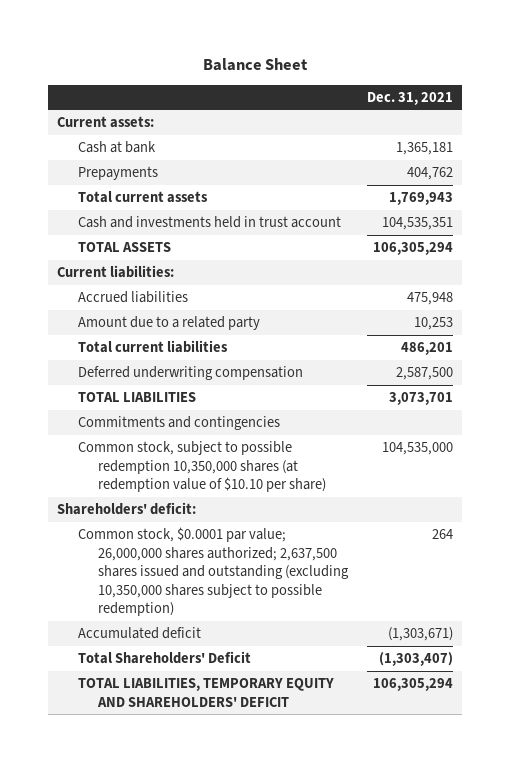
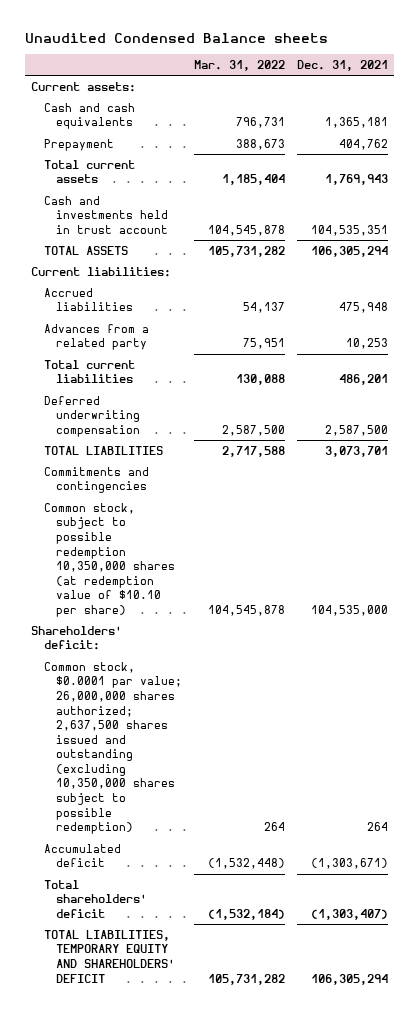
[202,58,308,72] Balance Sheet -> [25,32,329,43] Unaudited Condensed Balance sheets
none -> [194,59,286,71] Mar. 31, 2022
[77,141,156,154] Cash at bank -> [43,102,135,130] Cash and cash equivalents
[77,166,158,181] Prepayments -> [43,138,114,151] Prepayment
[77,316,260,331] Amount due to a related party -> [43,323,149,351] Advances from a related party
[77,651,251,665] Total Shareholders' Deficit -> [43,879,148,919] Total shareholders' deficit

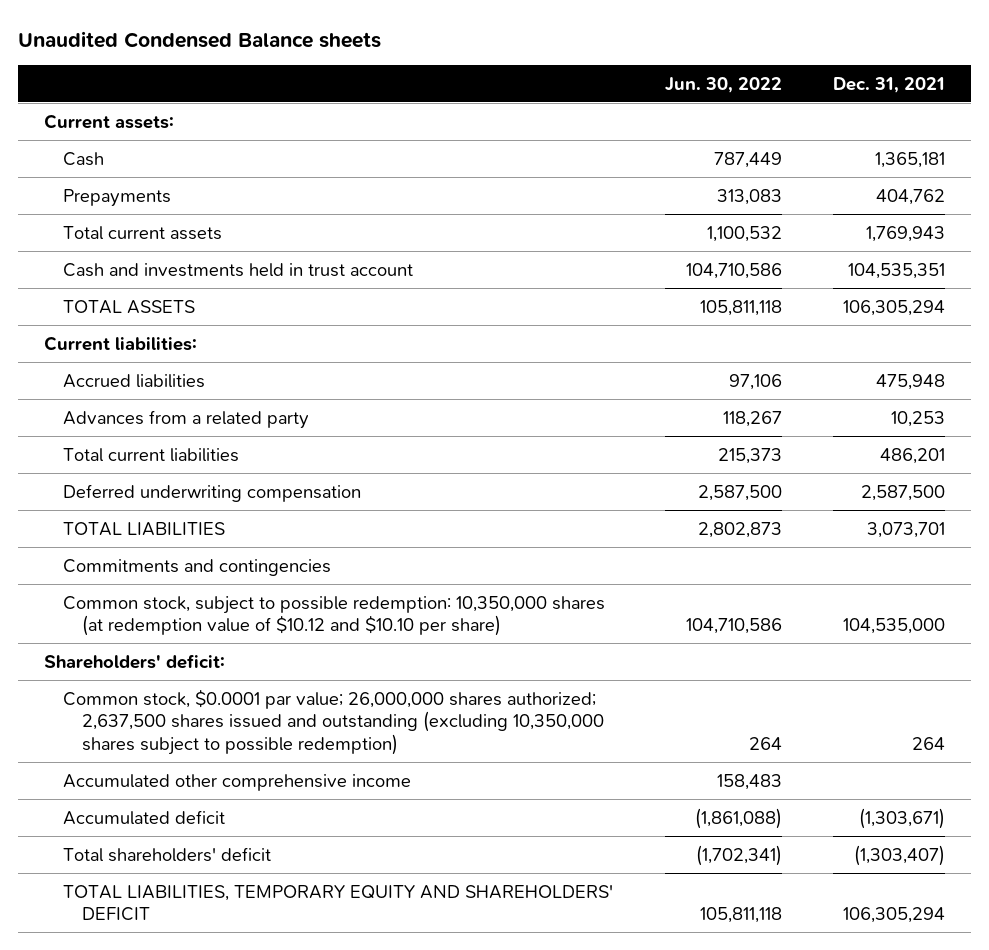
[194,59,286,71] Mar. 31, 2022 -> none
none -> [664,76,782,93] Jun. 30, 2022
[43,102,135,130] Cash and cash equivalents -> [63,151,105,166] Cash
[43,138,114,151] Prepayment -> [63,188,172,207] Prepayments
[43,502,176,617] Common stock, subject to possible redemption 10,350,000 shares (at redemption value of $10.10 per share) -> [63,595,606,637] Common stock, subject to possible redemption: 10,350,000 shares (at redemption value of $10.12 and $10.10 per share)
none -> [63,773,412,791] Accumulated other comprehensive income

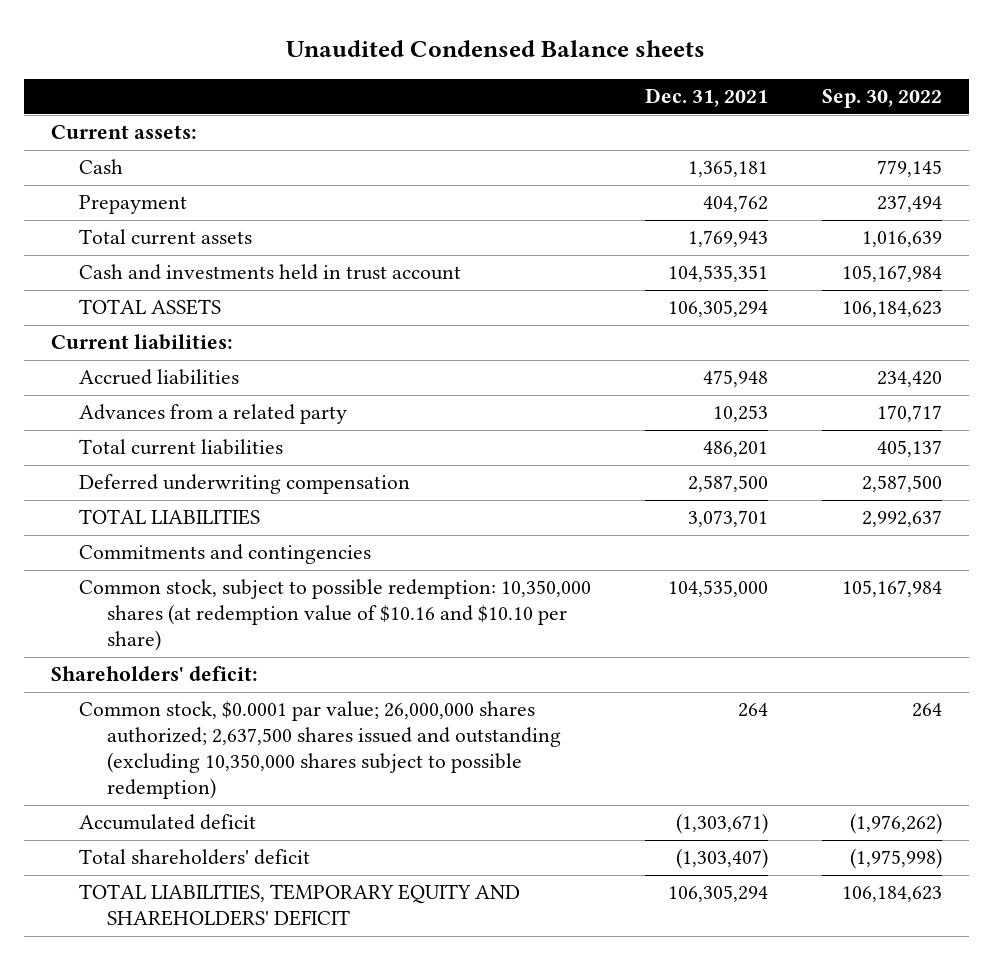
[664,76,782,93] Jun. 30, 2022 -> none
none -> [822,89,943,109] Sep. 30, 2022
[63,188,172,207] Prepayments -> [78,195,187,215] Prepayment
[63,595,606,637] Common stock, subject to possible redemption: 10,350,000 shares (at redemption value of $10.12 and $10.10 per share) -> [78,579,591,652] Common stock, subject to possible redemption: 10,350,000 shares (at redemption value of $10.16 and $10.10 per share)
[63,773,412,791] Accumulated other comprehensive income -> none

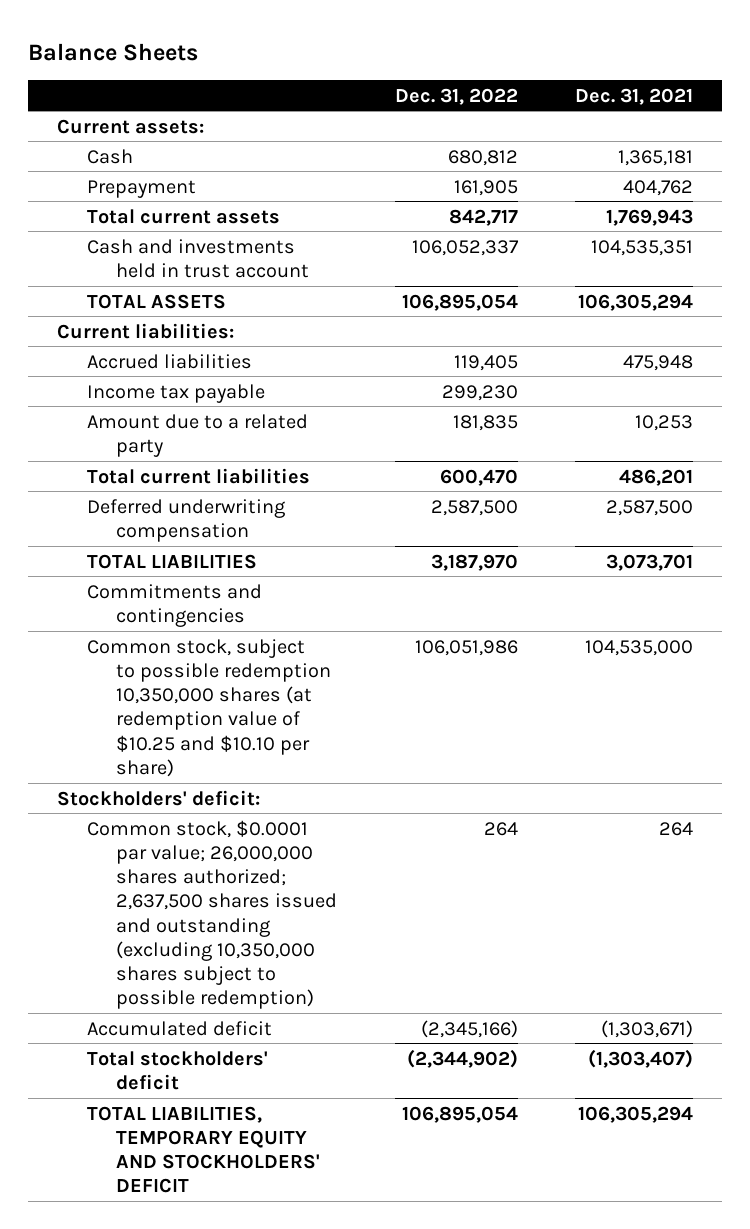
[286,40,706,58] Unaudited Condensed Balance sheets -> [28,42,199,61] Balance Sheets
[822,89,943,109] Sep. 30, 2022 -> none
none -> [394,87,518,105] Dec. 31, 2022
none -> [86,383,265,403] Income tax payable
[78,404,347,425] Advances from a related party -> [86,413,308,457] Amount due to a related party
[78,579,591,652] Common stock, subject to possible redemption: 10,350,000 shares (at redemption value of $10.16 and $10.10 per share) -> [86,638,332,777] Common stock, subject to possible redemption 10,350,000 shares (at redemption value of $10.25 and $10.10 per share)
[50,666,258,682] Shareholders' deficit: -> [57,789,261,806] Stockholders' deficit:
[78,849,310,866] Total shareholders' deficit -> [86,1050,268,1090] Total stockholders' deficit
[78,884,520,927] TOTAL LIABILITIES, TEMPORARY EQUITY AND SHAREHOLDERS' DEFICIT -> [86,1105,321,1194] TOTAL LIABILITIES, TEMPORARY EQUITY AND STOCKHOLDERS' DEFICIT

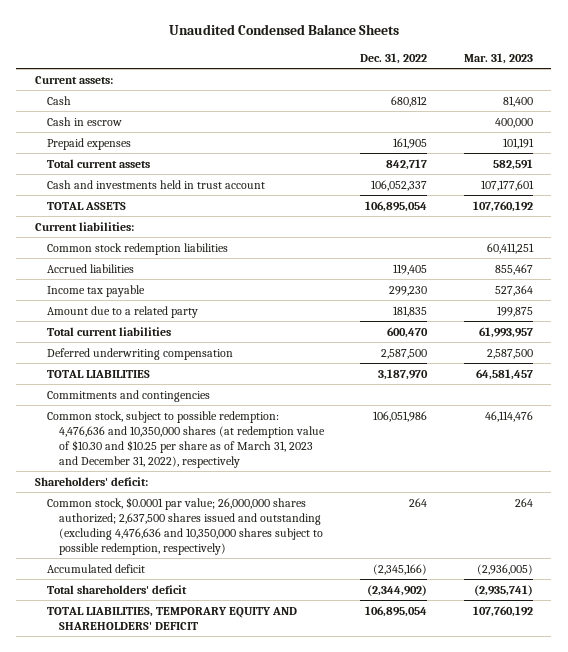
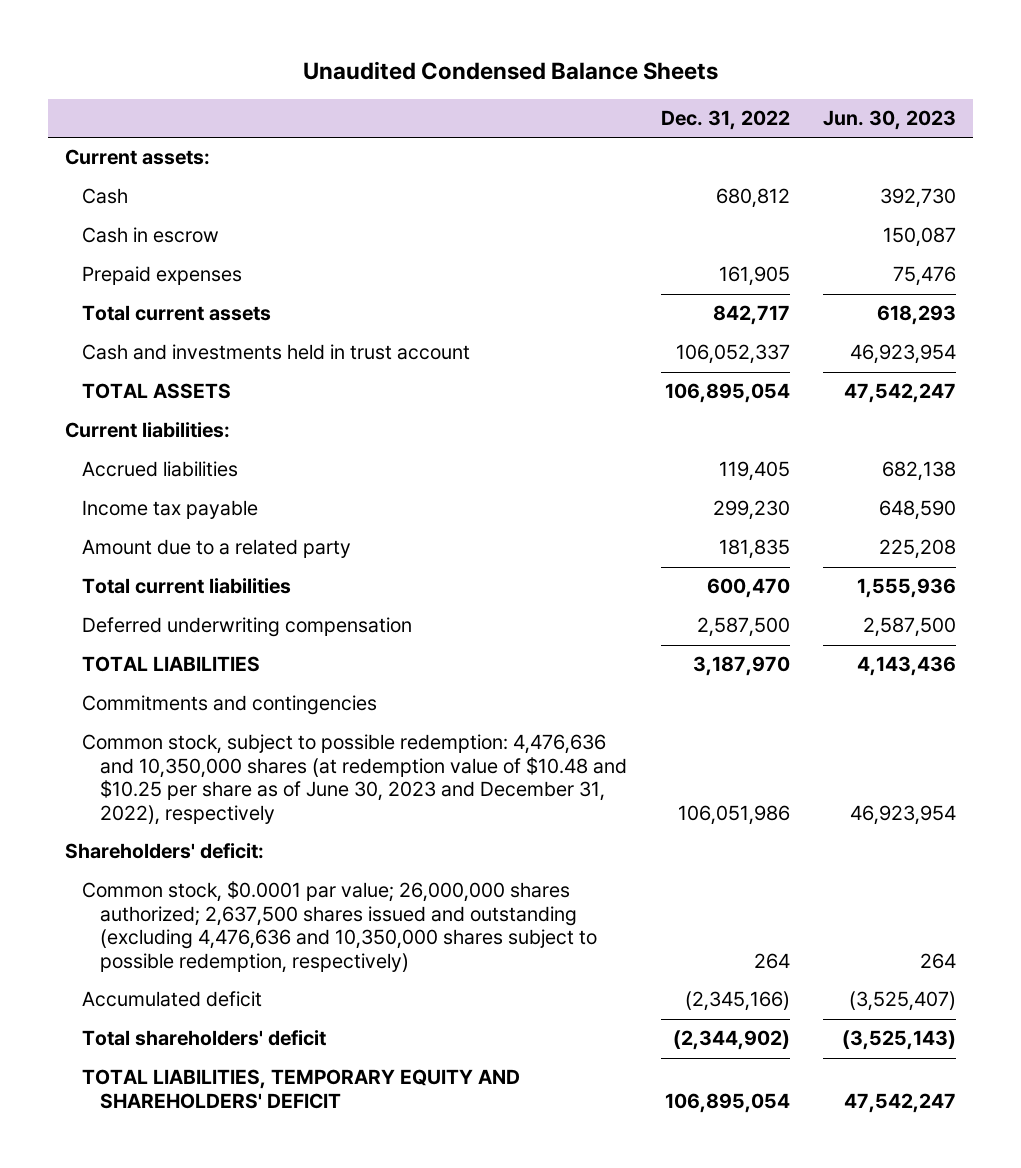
[464,53,534,65] Mar. 31, 2023 -> none
none -> [823,109,957,130] Jun. 30, 2023
[46,242,228,255] Common stock redemption liabilities -> none
[46,410,325,468] Common stock, subject to possible redemption: 4,476,636 and 10,350,000 shares (at redemption value of $10.30 and $10.25 per share as of March 31, 2023 and December 31, 2022), respectively -> [82,734,627,825] Common stock, subject to possible redemption: 4,476,636 and 10,350,000 shares (at redemption value of $10.48 and $10.25 per share as of June 30, 2023 and December 31, 2022), respectively

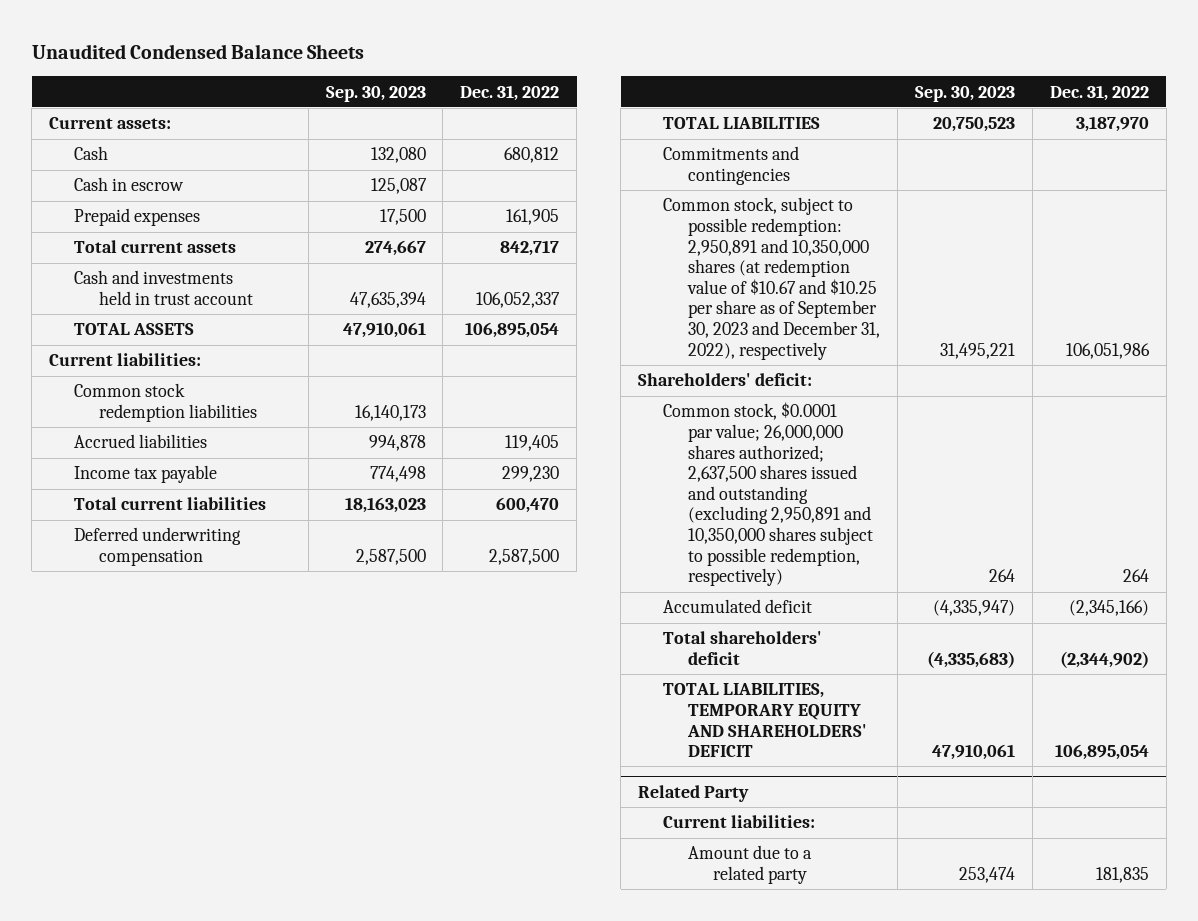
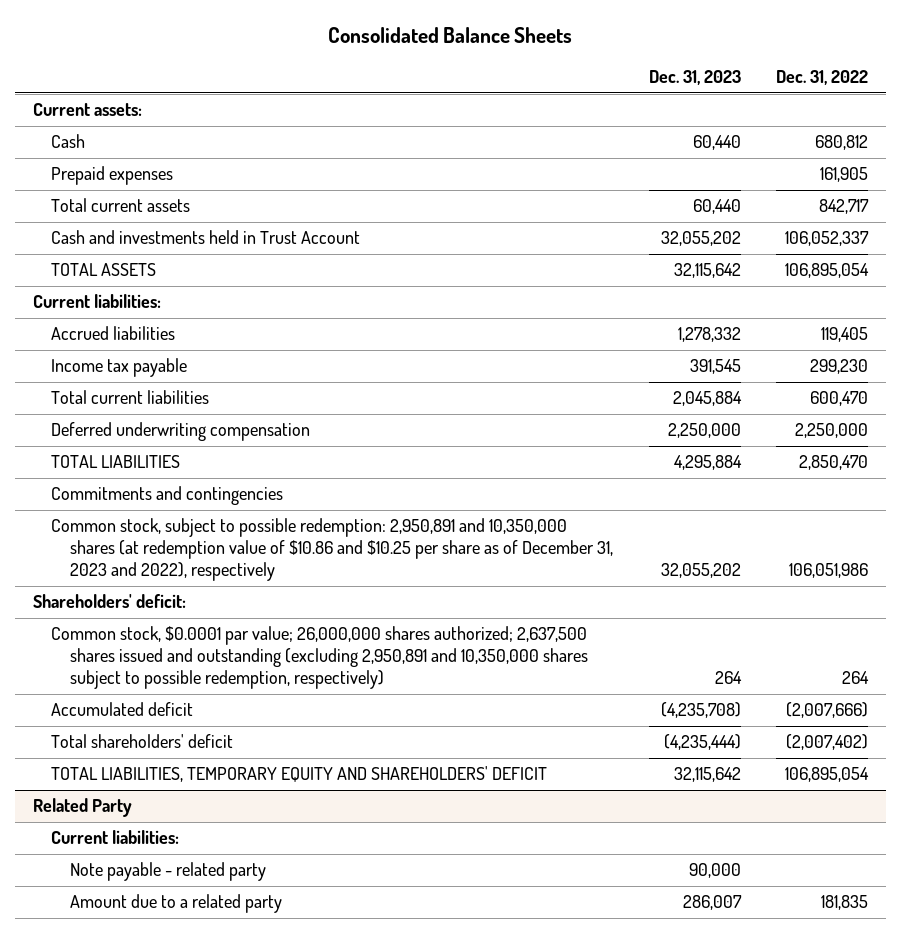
[31,43,364,59] Unaudited Condensed Balance Sheets -> [328,26,573,43] Consolidated Balance Sheets
[325,85,426,102] Sep. 30, 2023 -> none
none -> [648,70,741,86] Dec. 31, 2023
[73,177,184,192] Cash in escrow -> none
[73,270,253,305] Cash and investments held in trust account -> [51,230,361,245] Cash and investments held in Trust Account
[73,383,257,422] Common stock redemption liabilities -> none
[489,548,560,565] 2,587,500 -> [795,423,869,439] 2,250,000
[1075,116,1149,133] 3,187,970 -> [799,455,869,471] 2,850,470
[663,197,880,360] Common stock, subject to possible redemption: 2,950,891 and 10,350,000 shares (at redemption value of $10.67 and $10.25 per share as of September 30, 2023 and December 31, 2022), respectively -> [51,518,614,582] Common stock, subject to possible redemption: 2,950,891 and 10,350,000 shares (at redemption value of $10.86 and $10.25 per share as of December 31, 2023 and 2022), respectively
[1068,600,1149,617] (2,345,166) -> [786,702,869,719] (2,007,666)
[1059,650,1149,668] (2,344,902) -> [786,734,869,751] (2,007,402)
none -> [70,862,267,882] Note payable - related party

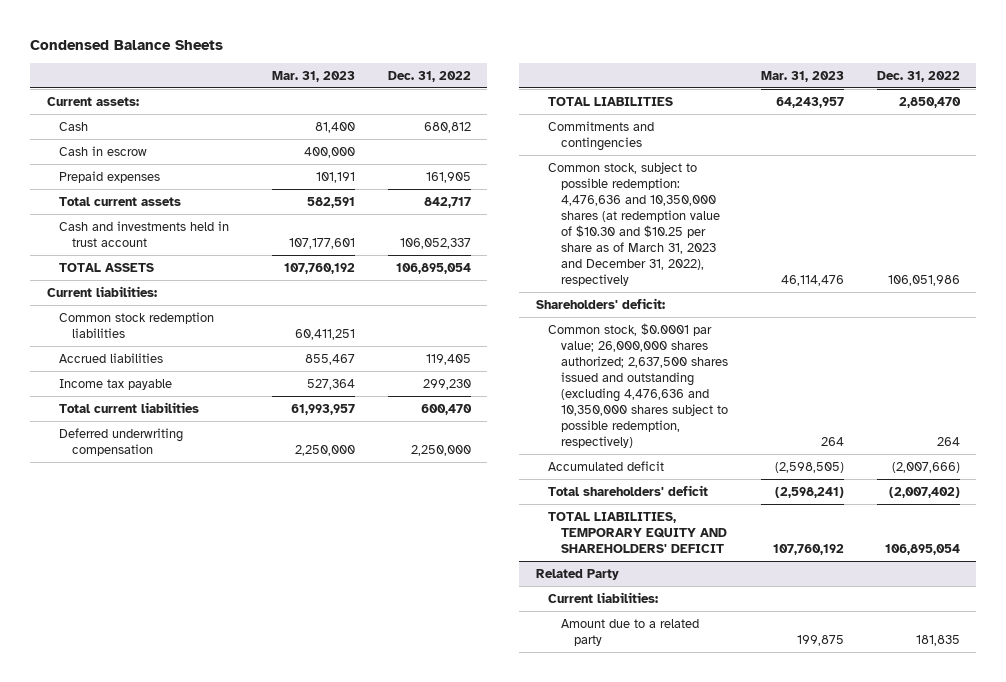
[328,26,573,43] Consolidated Balance Sheets -> [30,40,224,51] Condensed Balance Sheets
[648,70,741,86] Dec. 31, 2023 -> none
none -> [271,70,355,82] Mar. 31, 2023
none -> [59,145,148,156] Cash in escrow
[51,230,361,245] Cash and investments held in Trust Account -> [59,220,230,247] Cash and investments held in trust account
none -> [59,311,215,338] Common stock redemption liabilities
[51,518,614,582] Common stock, subject to possible redemption: 2,950,891 and 10,350,000 shares (at redemption value of $10.86 and $10.25 per share as of December 31, 2023 and 2022), respectively -> [548,161,720,286] Common stock, subject to possible redemption: 4,476,636 and 10,350,000 shares (at redemption value of $10.30 and $10.25 per share as of March 31, 2023 and December 31, 2022), respectively
[51,626,589,690] Common stock, $0.0001 par value; 26,000,000 shares authorized; 2,637,500 shares issued and outstanding (excluding 2,950,891 and 10,350,000 shares subject to possible redemption, respectively) -> [548,322,728,448] Common stock, $0.0001 par value; 26,000,000 shares authorized; 2,637,500 shares issued and outstanding (excluding 4,476,636 and 10,350,000 shares subject to possible redemption, respectively)
[70,862,267,882] Note payable - related party -> none

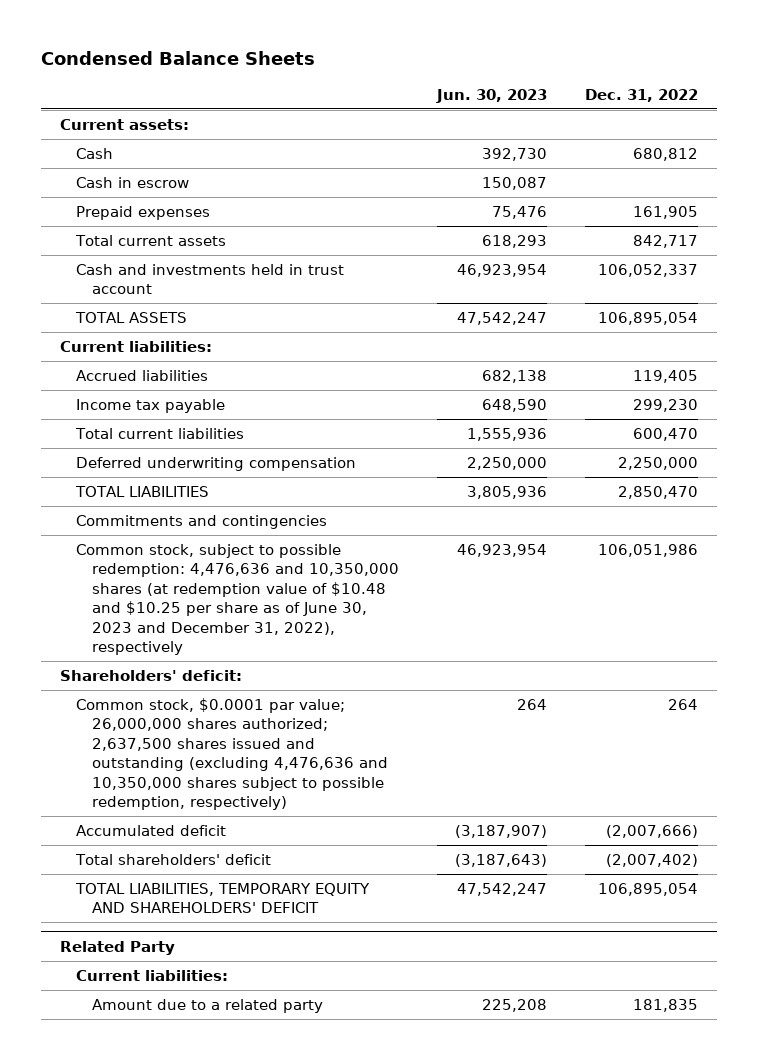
[271,70,355,82] Mar. 31, 2023 -> none
none -> [436,88,548,103] Jun. 30, 2023
[59,311,215,338] Common stock redemption liabilities -> none
[548,161,720,286] Common stock, subject to possible redemption: 4,476,636 and 10,350,000 shares (at redemption value of $10.30 and $10.25 per share as of March 31, 2023 and December 31, 2022), respectively -> [76,543,400,656] Common stock, subject to possible redemption: 4,476,636 and 10,350,000 shares (at redemption value of $10.48 and $10.25 per share as of June 30, 2023 and December 31, 2022), respectively

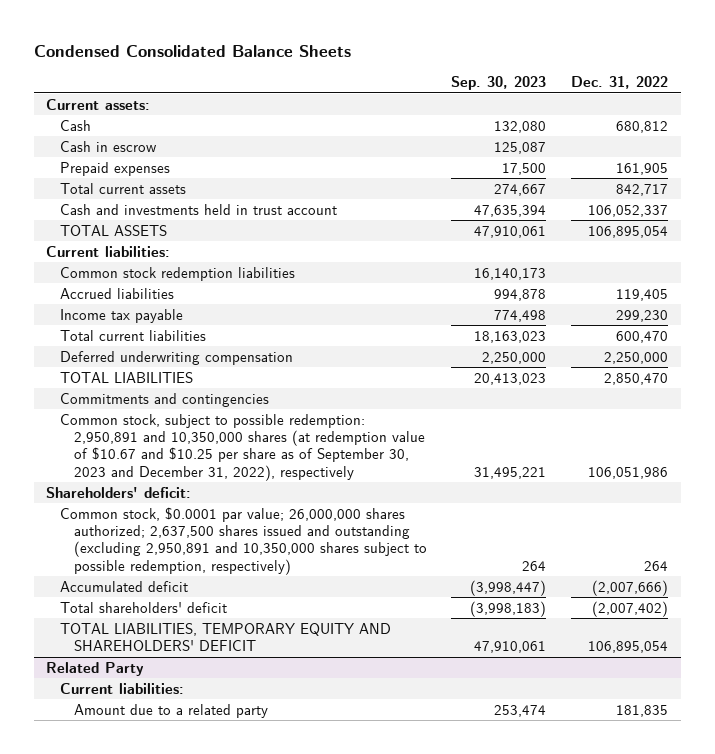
[41,50,316,65] Condensed Balance Sheets -> [33,44,351,57] Condensed Consolidated Balance Sheets
[436,88,548,103] Jun. 30, 2023 -> none
none -> [451,76,547,91] Sep. 30, 2023
none -> [59,266,295,281] Common stock redemption liabilities
[76,543,400,656] Common stock, subject to possible redemption: 4,476,636 and 10,350,000 shares (at redemption value of $10.48 and $10.25 per share as of June 30, 2023 and December 31, 2022), respectively -> [59,413,425,481] Common stock, subject to possible redemption: 2,950,891 and 10,350,000 shares (at redemption value of $10.67 and $10.25 per share as of September 30, 2023 and December 31, 2022), respectively
[76,697,389,811] Common stock, $0.0001 par value; 26,000,000 shares authorized; 2,637,500 shares issued and outstanding (excluding 4,476,636 and 10,350,000 shares subject to possible redemption, respectively) -> [59,506,427,575] Common stock, $0.0001 par value; 26,000,000 shares authorized; 2,637,500 shares issued and outstanding (excluding 2,950,891 and 10,350,000 shares subject to possible redemption, respectively)

